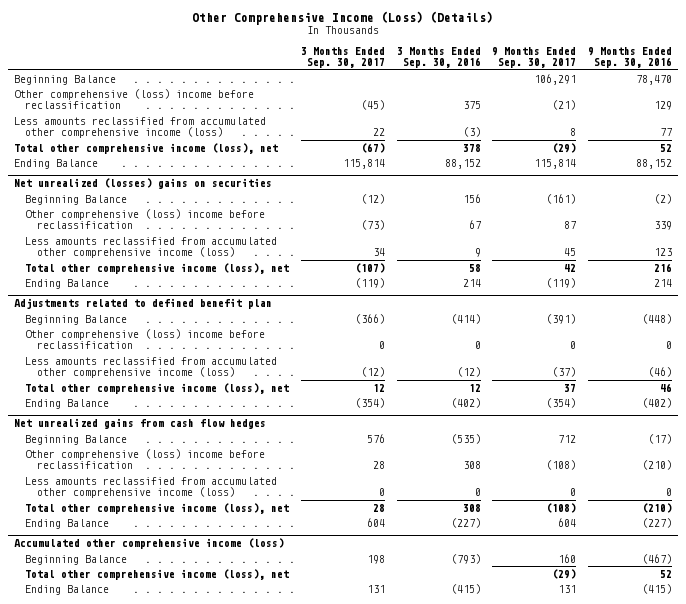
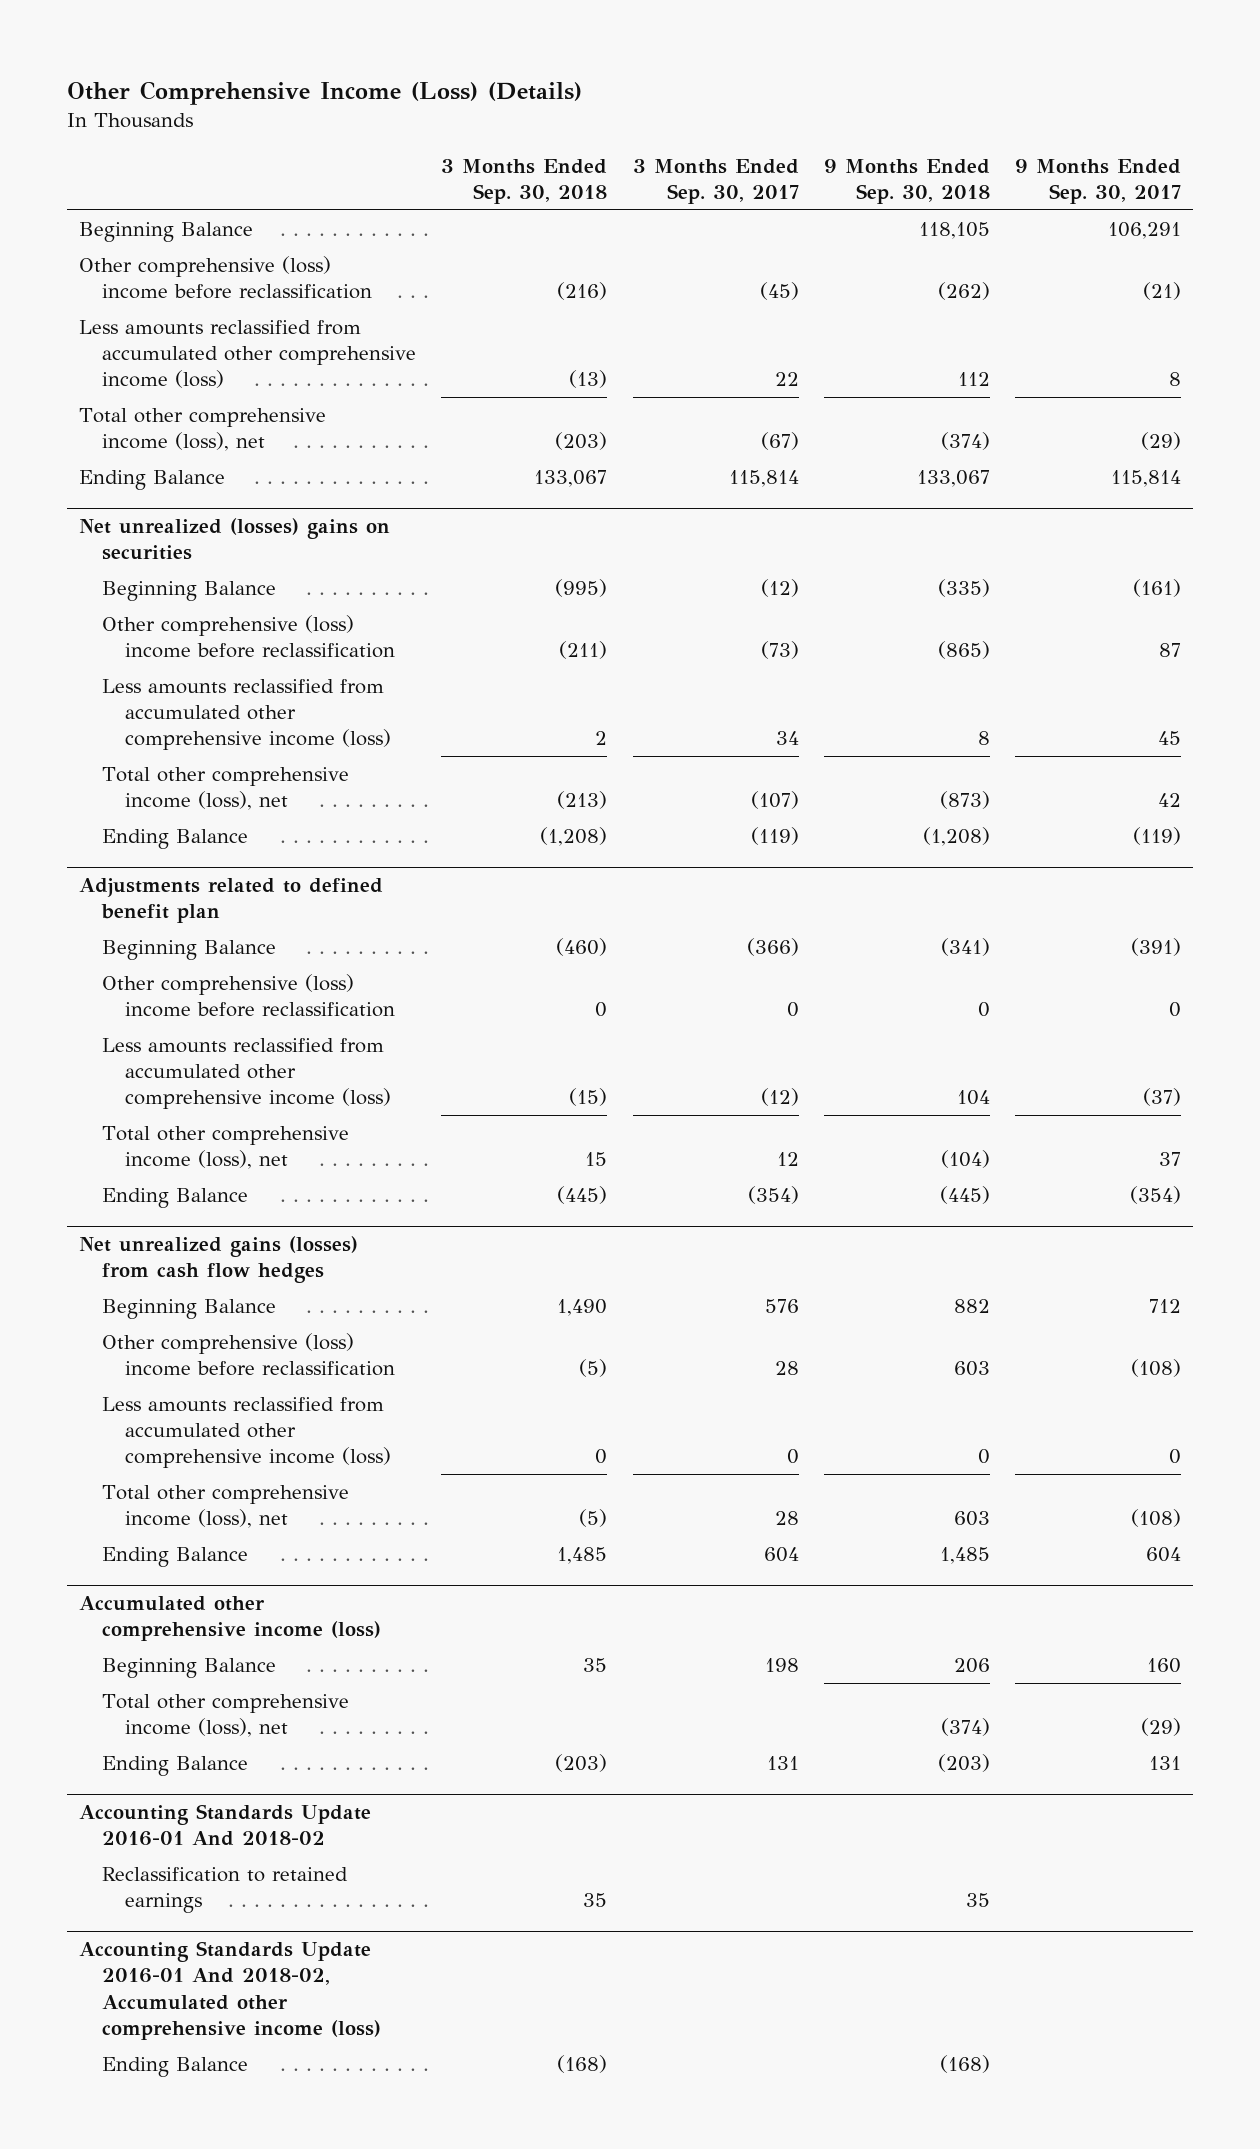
[396,46,481,69] 3 Months Ended Sep. 30, 2016 -> none
[587,46,672,69] 9 Months Ended Sep. 30, 2016 -> none
none -> [441,158,608,204] 3 Months Ended Sep. 30, 2018
none -> [823,158,990,204] 9 Months Ended Sep. 30, 2018
[14,418,267,430] Net unrealized gains from cash flow hedges -> [79,1236,359,1284] Net unrealized gains (losses) from cash flow hedges
none -> [79,1804,372,1847] Accounting Standards Update 2016-01 And 2018-02
none -> [102,1866,349,1914] Reclassification to retained earnings
none -> [79,1941,382,2040] Accounting Standards Update 2016-01 And 2018-02, Accumulated other comprehensive income (loss)
none -> [102,2056,249,2077] Ending Balance

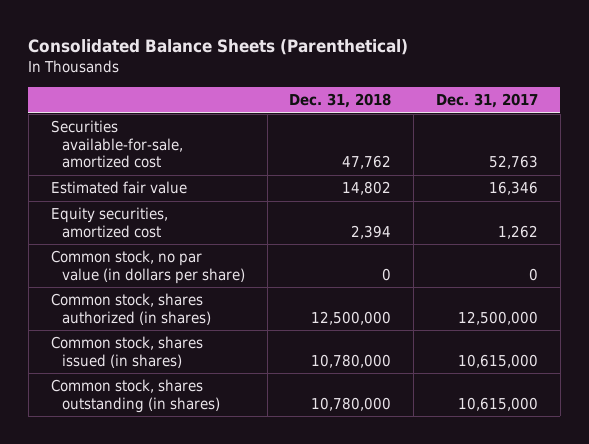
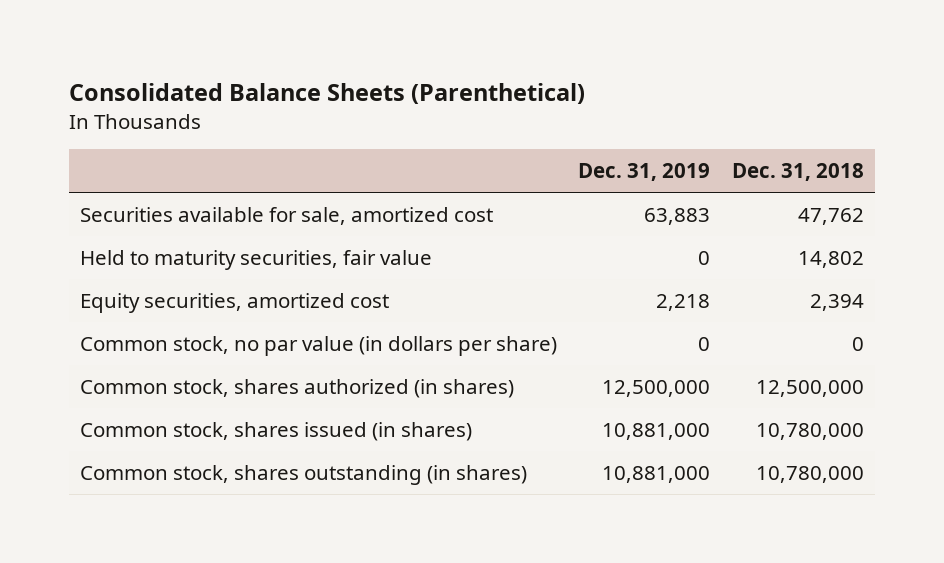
[435,93,538,109] Dec. 31, 2017 -> none
none -> [578,163,711,182] Dec. 31, 2019
[50,120,183,169] Securities available-for-sale, amortized cost -> [79,206,493,225] Securities available for sale, amortized cost
[50,181,187,195] Estimated fair value -> [79,249,432,270] Held to maturity securities, fair value

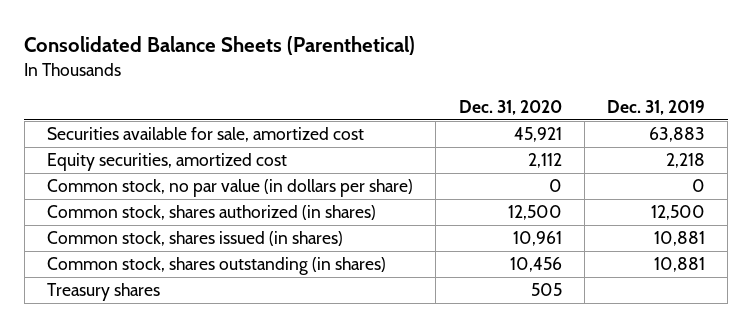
[731,163,864,182] Dec. 31, 2018 -> none
none -> [458,99,562,115] Dec. 31, 2020
[79,249,432,270] Held to maturity securities, fair value -> none
[602,379,711,397] 12,500,000 -> [651,205,706,221] 12,500
[602,422,711,440] 10,881,000 -> [654,231,706,247] 10,881
[602,465,711,483] 10,881,000 -> [654,257,706,273] 10,881
none -> [47,283,161,302] Treasury shares

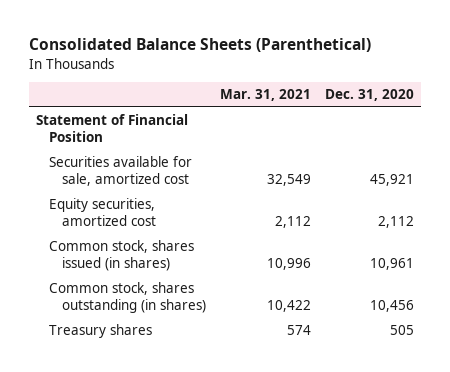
[607,99,706,115] Dec. 31, 2019 -> none
none -> [220,89,312,102] Mar. 31, 2021
none -> [36,114,189,143] Statement of Financial Position
[47,179,414,198] Common stock, no par value (in dollars per share) -> none
[47,205,377,221] Common stock, shares authorized (in shares) -> none

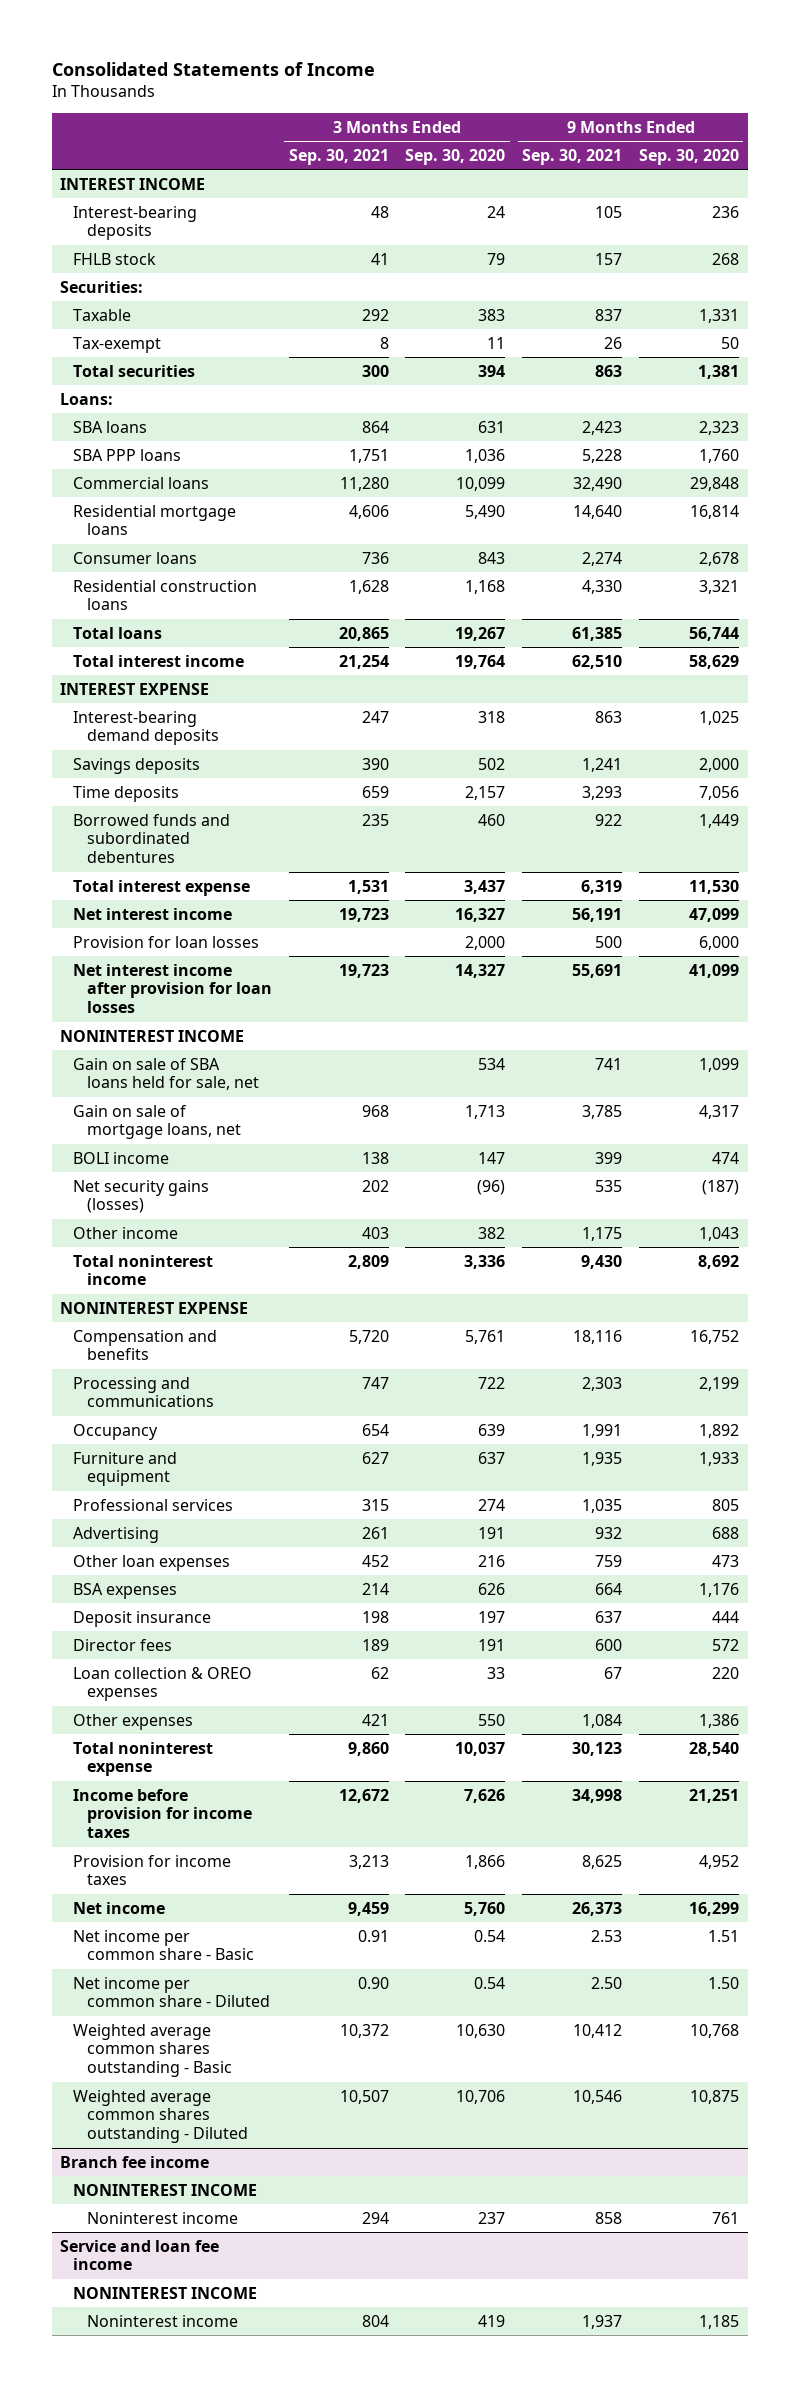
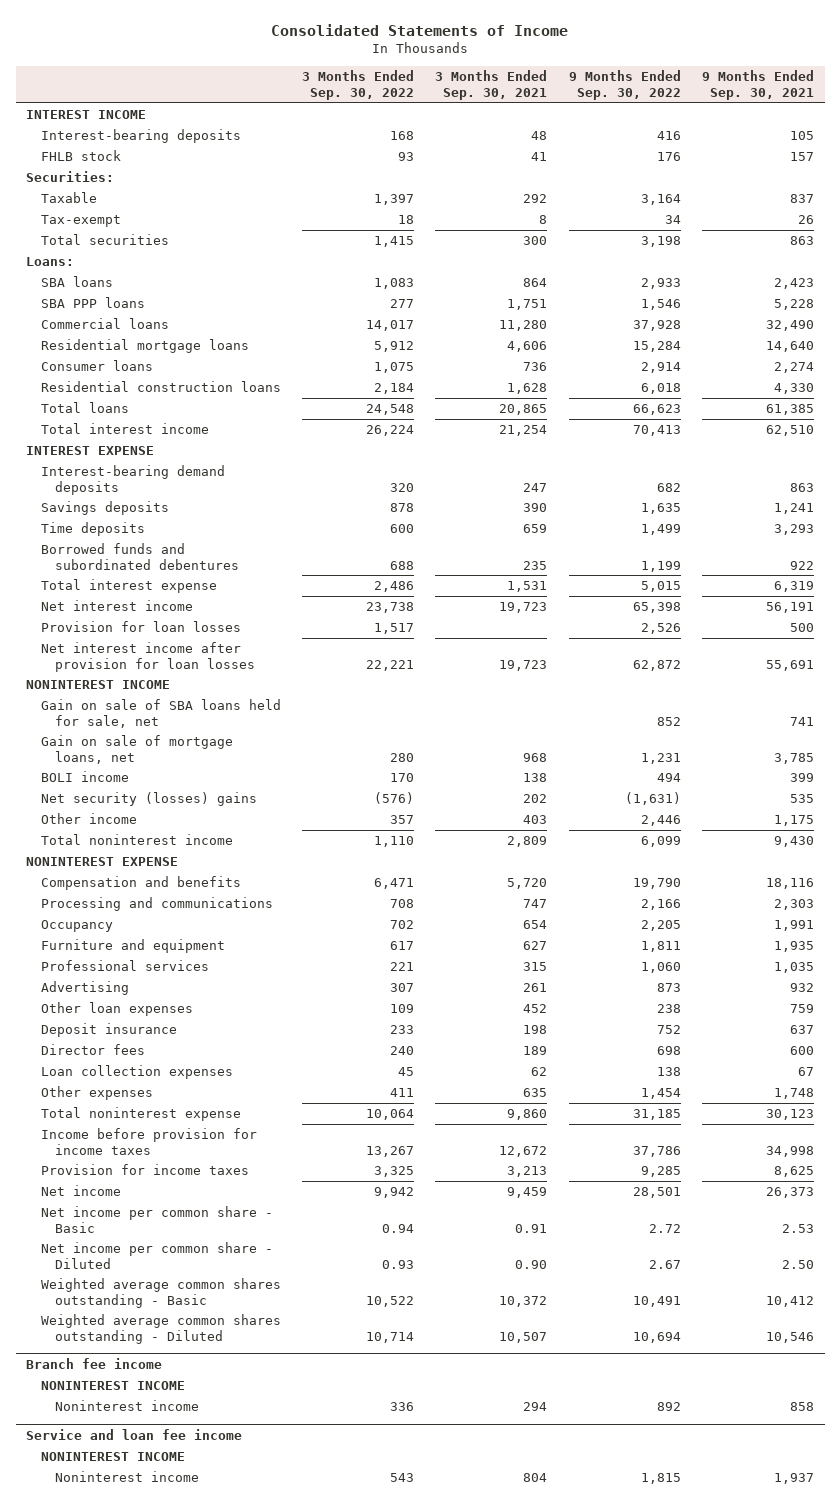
[405,148,506,165] Sep. 30, 2020 -> none
[639,148,740,165] Sep. 30, 2020 -> none
none -> [301,70,414,100] 3 Months Ended Sep. 30, 2022
none -> [568,70,681,100] 9 Months Ended Sep. 30, 2022
[73,1179,210,1214] Net security gains (losses) -> [40,792,257,807] Net security (losses) gains
[73,1582,178,1599] BSA expenses -> none
[73,1666,253,1702] Loan collection & OREO expenses -> [40,1065,233,1080] Loan collection expenses
[361,1713,389,1726] 421 -> [523,1088,548,1098] 635
[582,1713,623,1728] 1,084 -> [773,1088,814,1100] 1,748

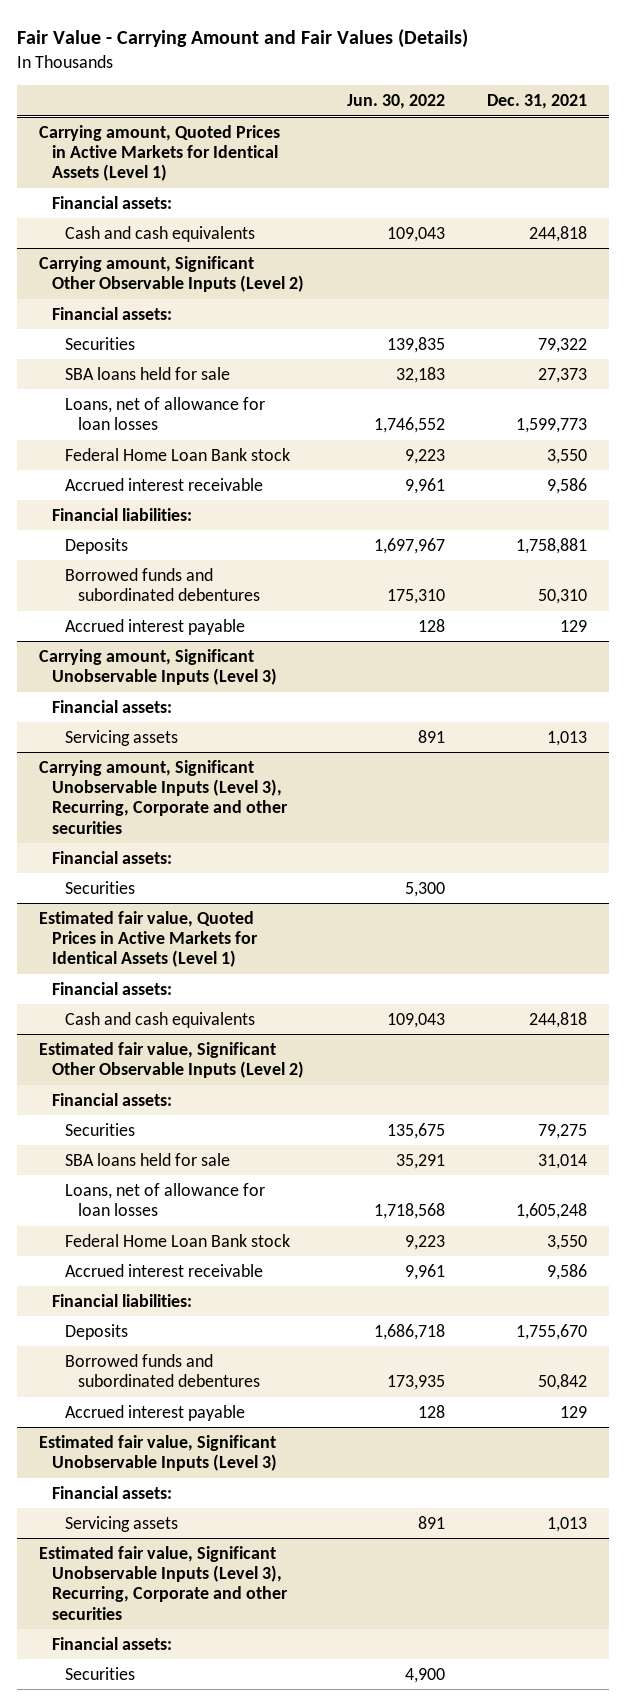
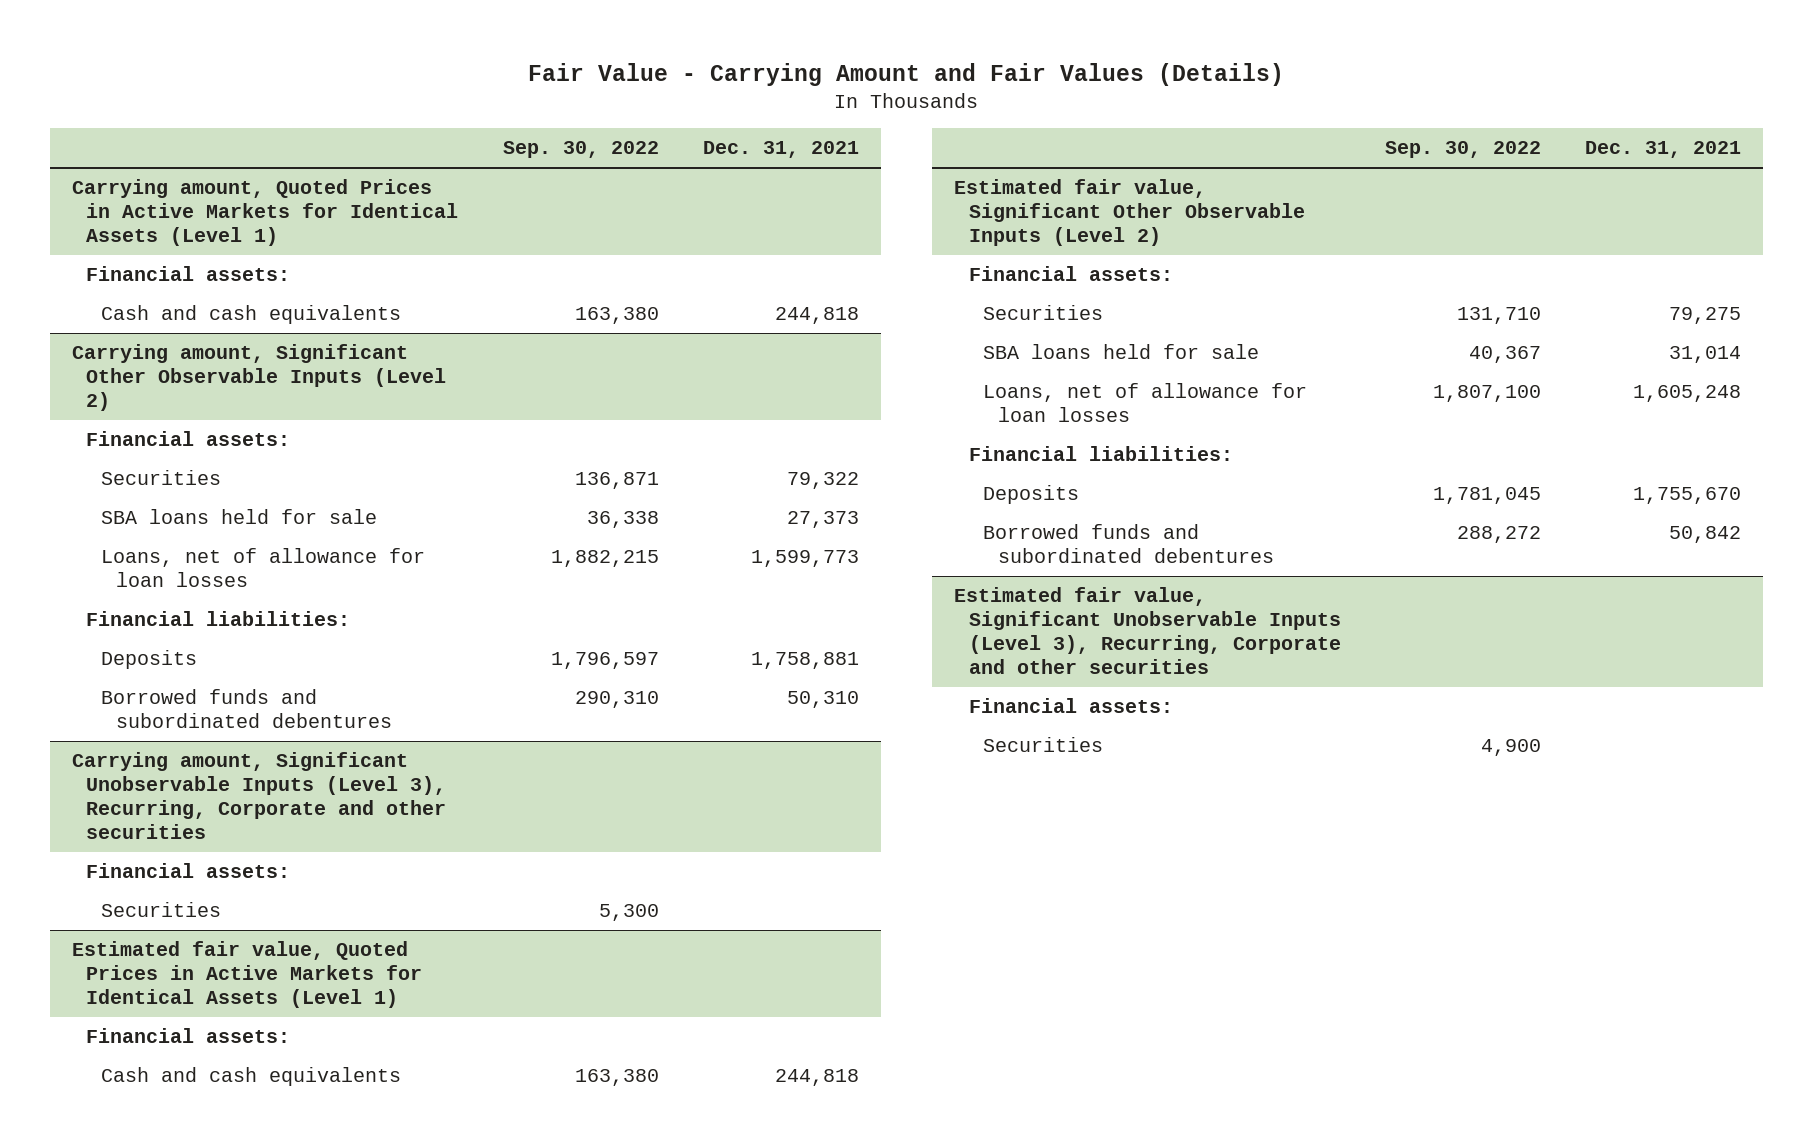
[346,94,445,110] Jun. 30, 2022 -> none
none -> [502,141,659,159] Sep. 30, 2022
[64,447,290,461] Federal Home Loan Bank stock -> none
[64,477,263,491] Accrued interest receivable -> none
[64,618,245,635] Accrued interest payable -> none
[38,648,277,686] Carrying amount, Significant Unobservable Inputs (Level 3) -> none
[51,699,172,713] Financial assets: -> none
[64,729,178,746] Servicing assets -> none
[64,1233,290,1247] Federal Home Loan Bank stock -> none
[64,1263,263,1277] Accrued interest receivable -> none
[64,1404,245,1421] Accrued interest payable -> none
[38,1434,277,1472] Estimated fair value, Significant Unobservable Inputs (Level 3) -> none
[51,1485,172,1499] Financial assets: -> none
[64,1515,178,1532] Servicing assets -> none

